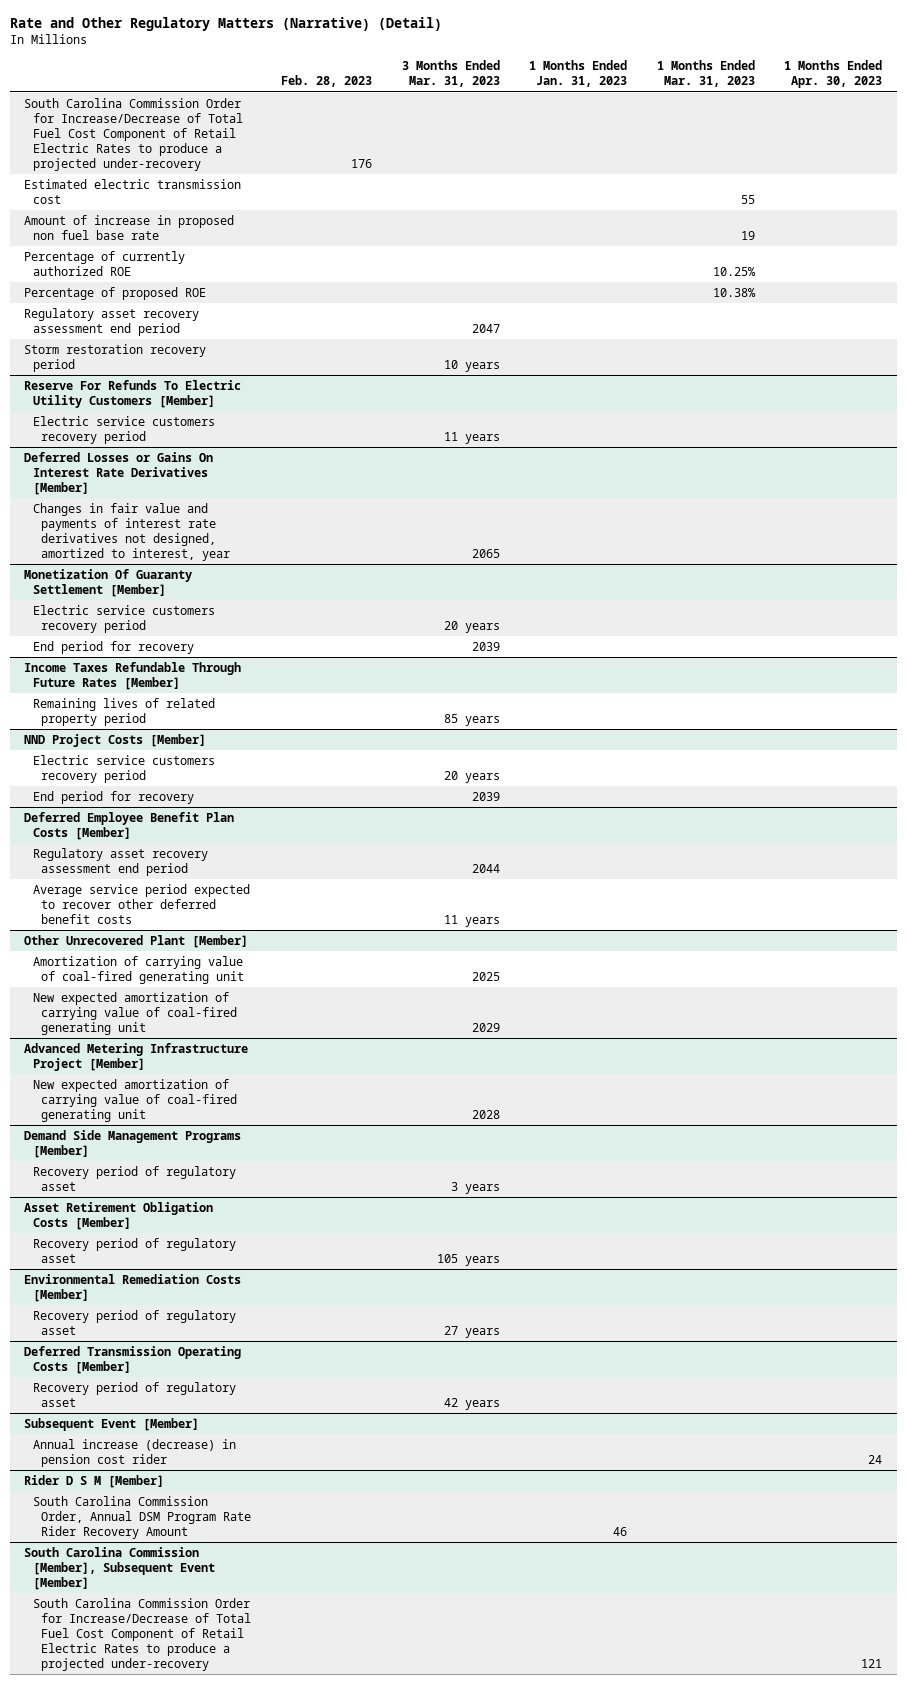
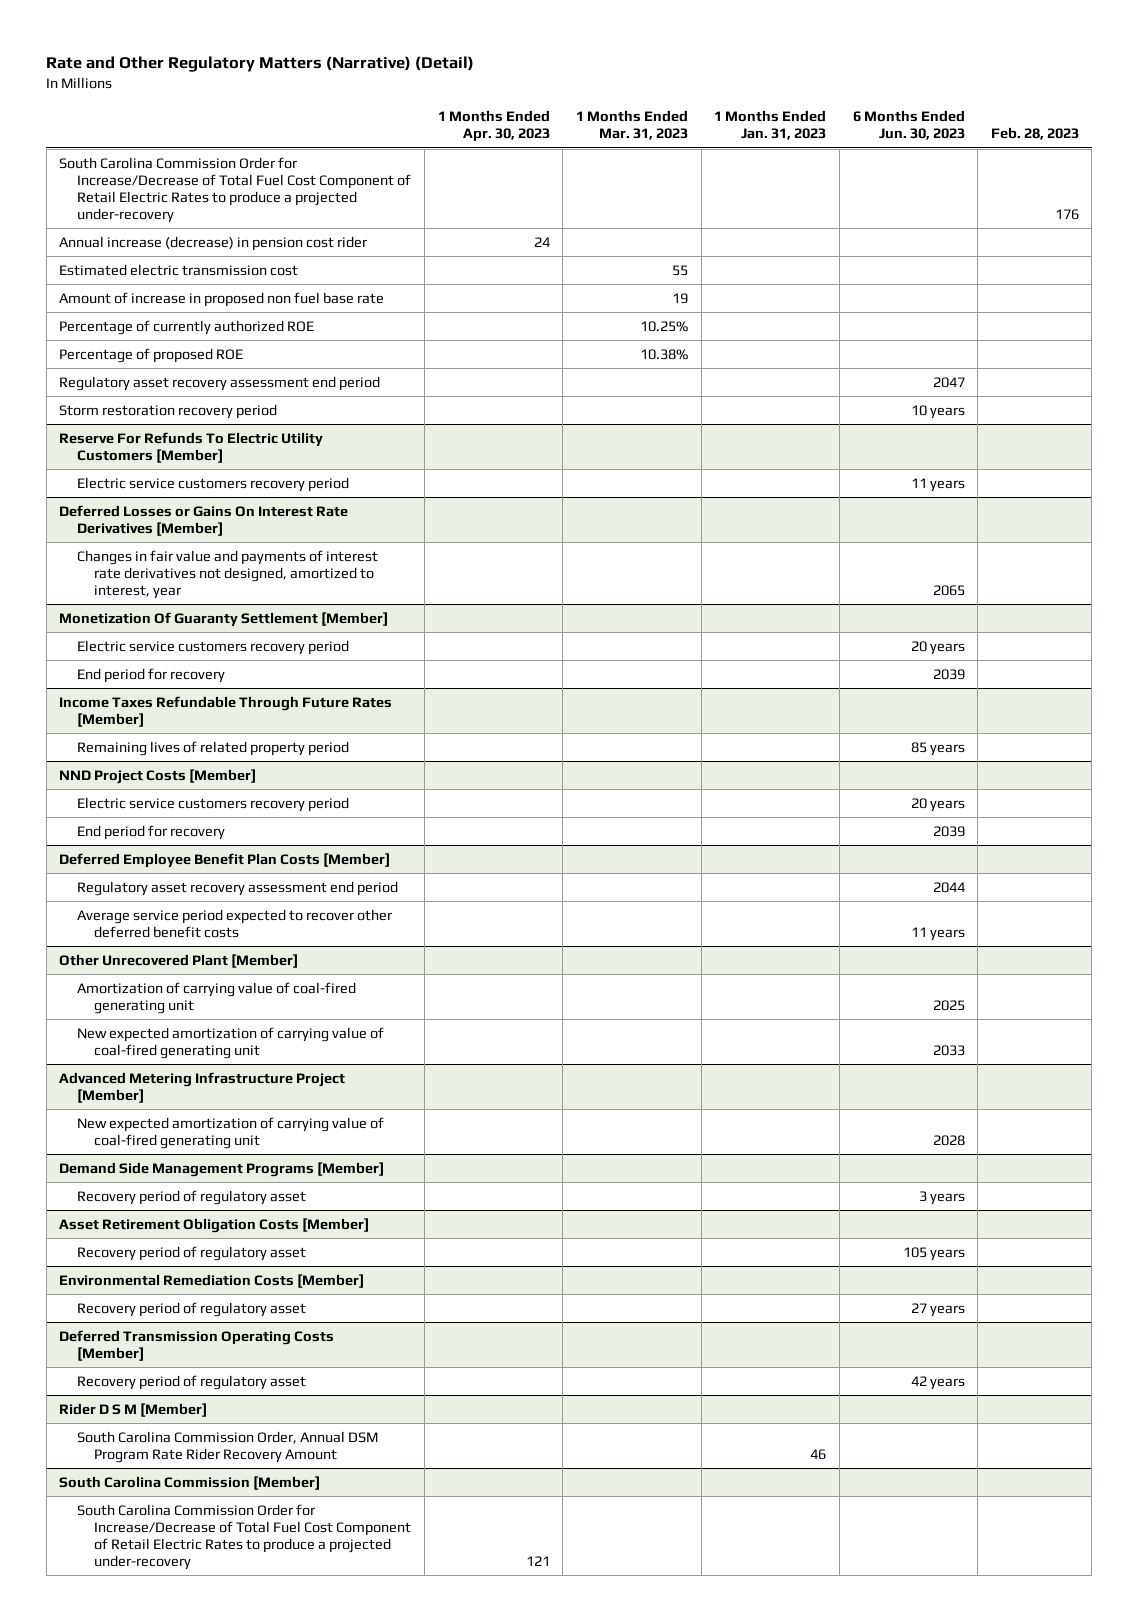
[401,60,500,88] 3 Months Ended Mar. 31, 2023 -> none
none -> [852,110,965,141] 6 Months Ended Jun. 30, 2023
none -> [59,235,368,251] Annual increase (decrease) in pension cost rider
[24,1417,200,1431] Subsequent Event [Member] -> none
[32,1438,236,1467] Annual increase (decrease) in pension cost rider -> none
[24,1546,215,1590] South Carolina Commission [Member], Subsequent Event [Member] -> [59,1475,321,1490] South Carolina Commission [Member]

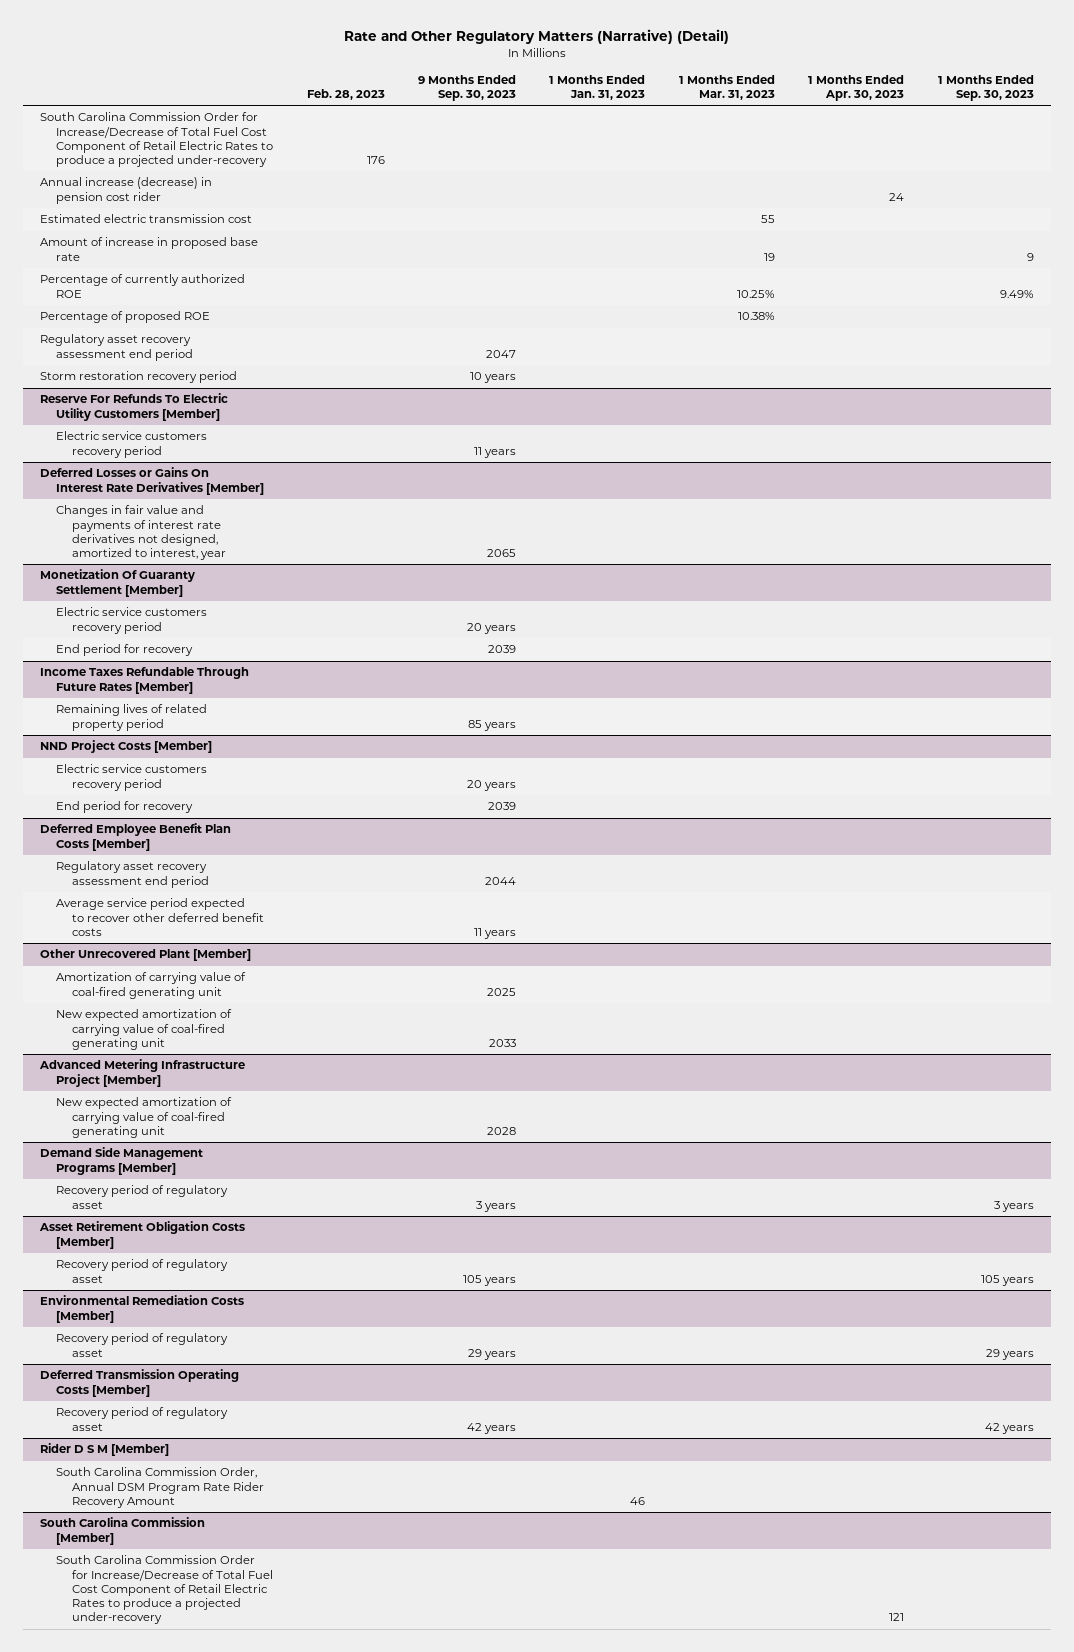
[852,110,965,141] 6 Months Ended Jun. 30, 2023 -> none
none -> [417,74,516,102] 9 Months Ended Sep. 30, 2023
none -> [937,74,1034,102] 1 Months Ended Sep. 30, 2023
[59,291,385,307] Amount of increase in proposed non fuel base rate -> [40,237,259,261] Amount of increase in proposed base rate

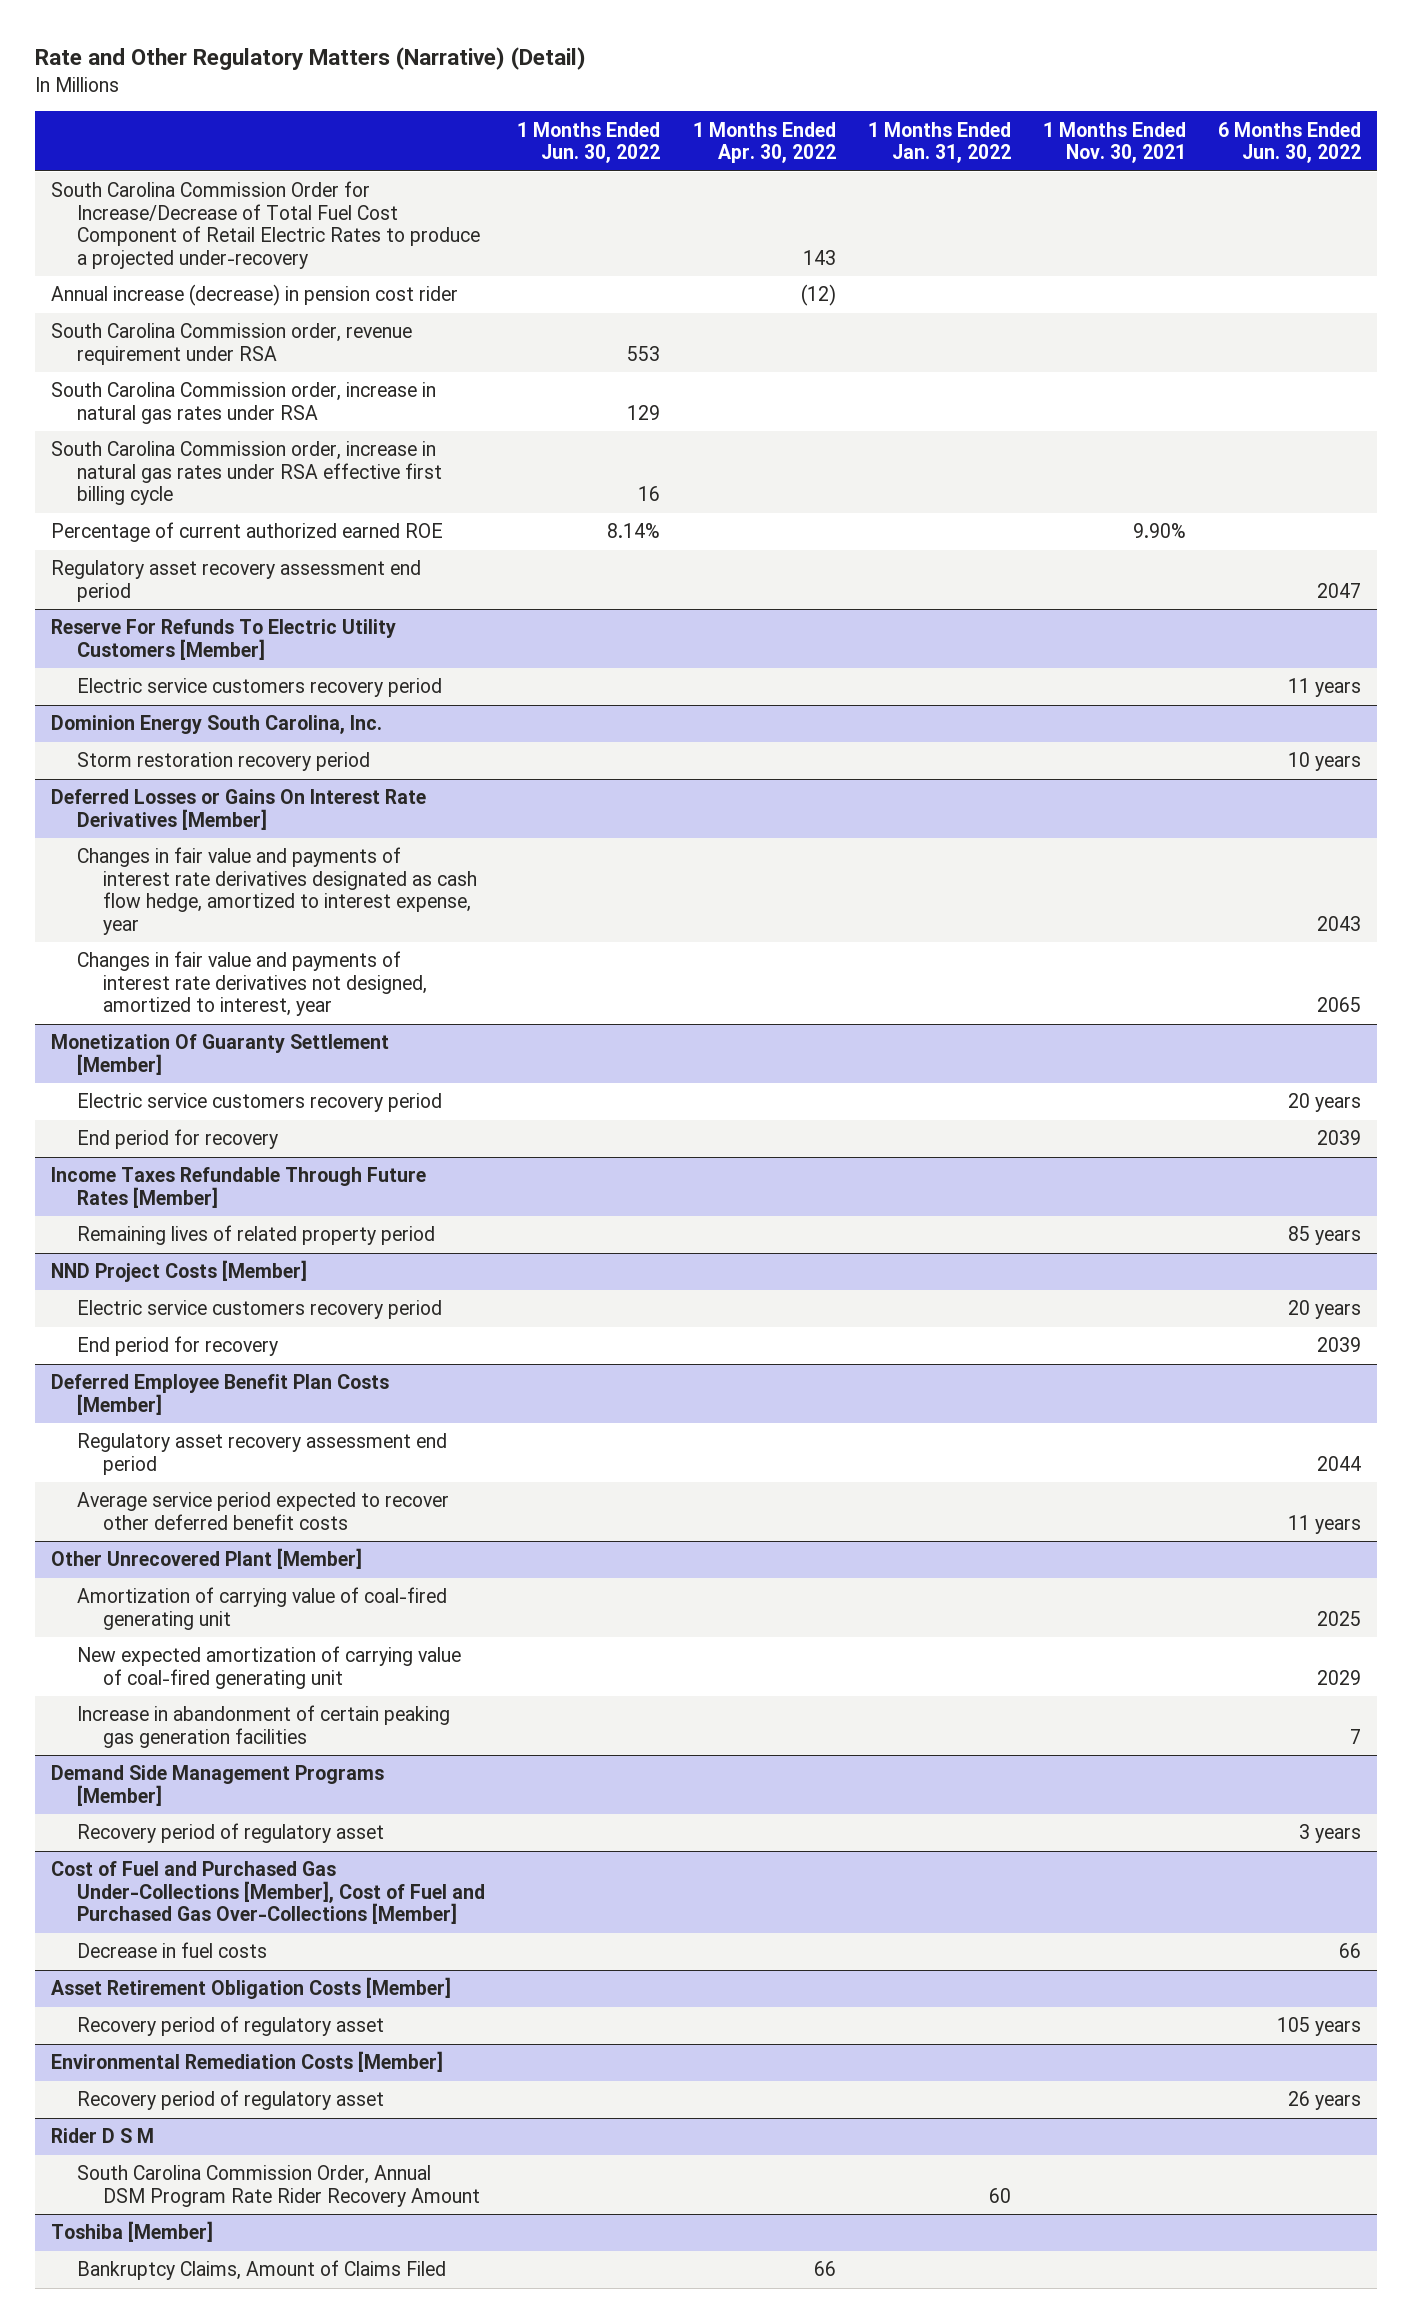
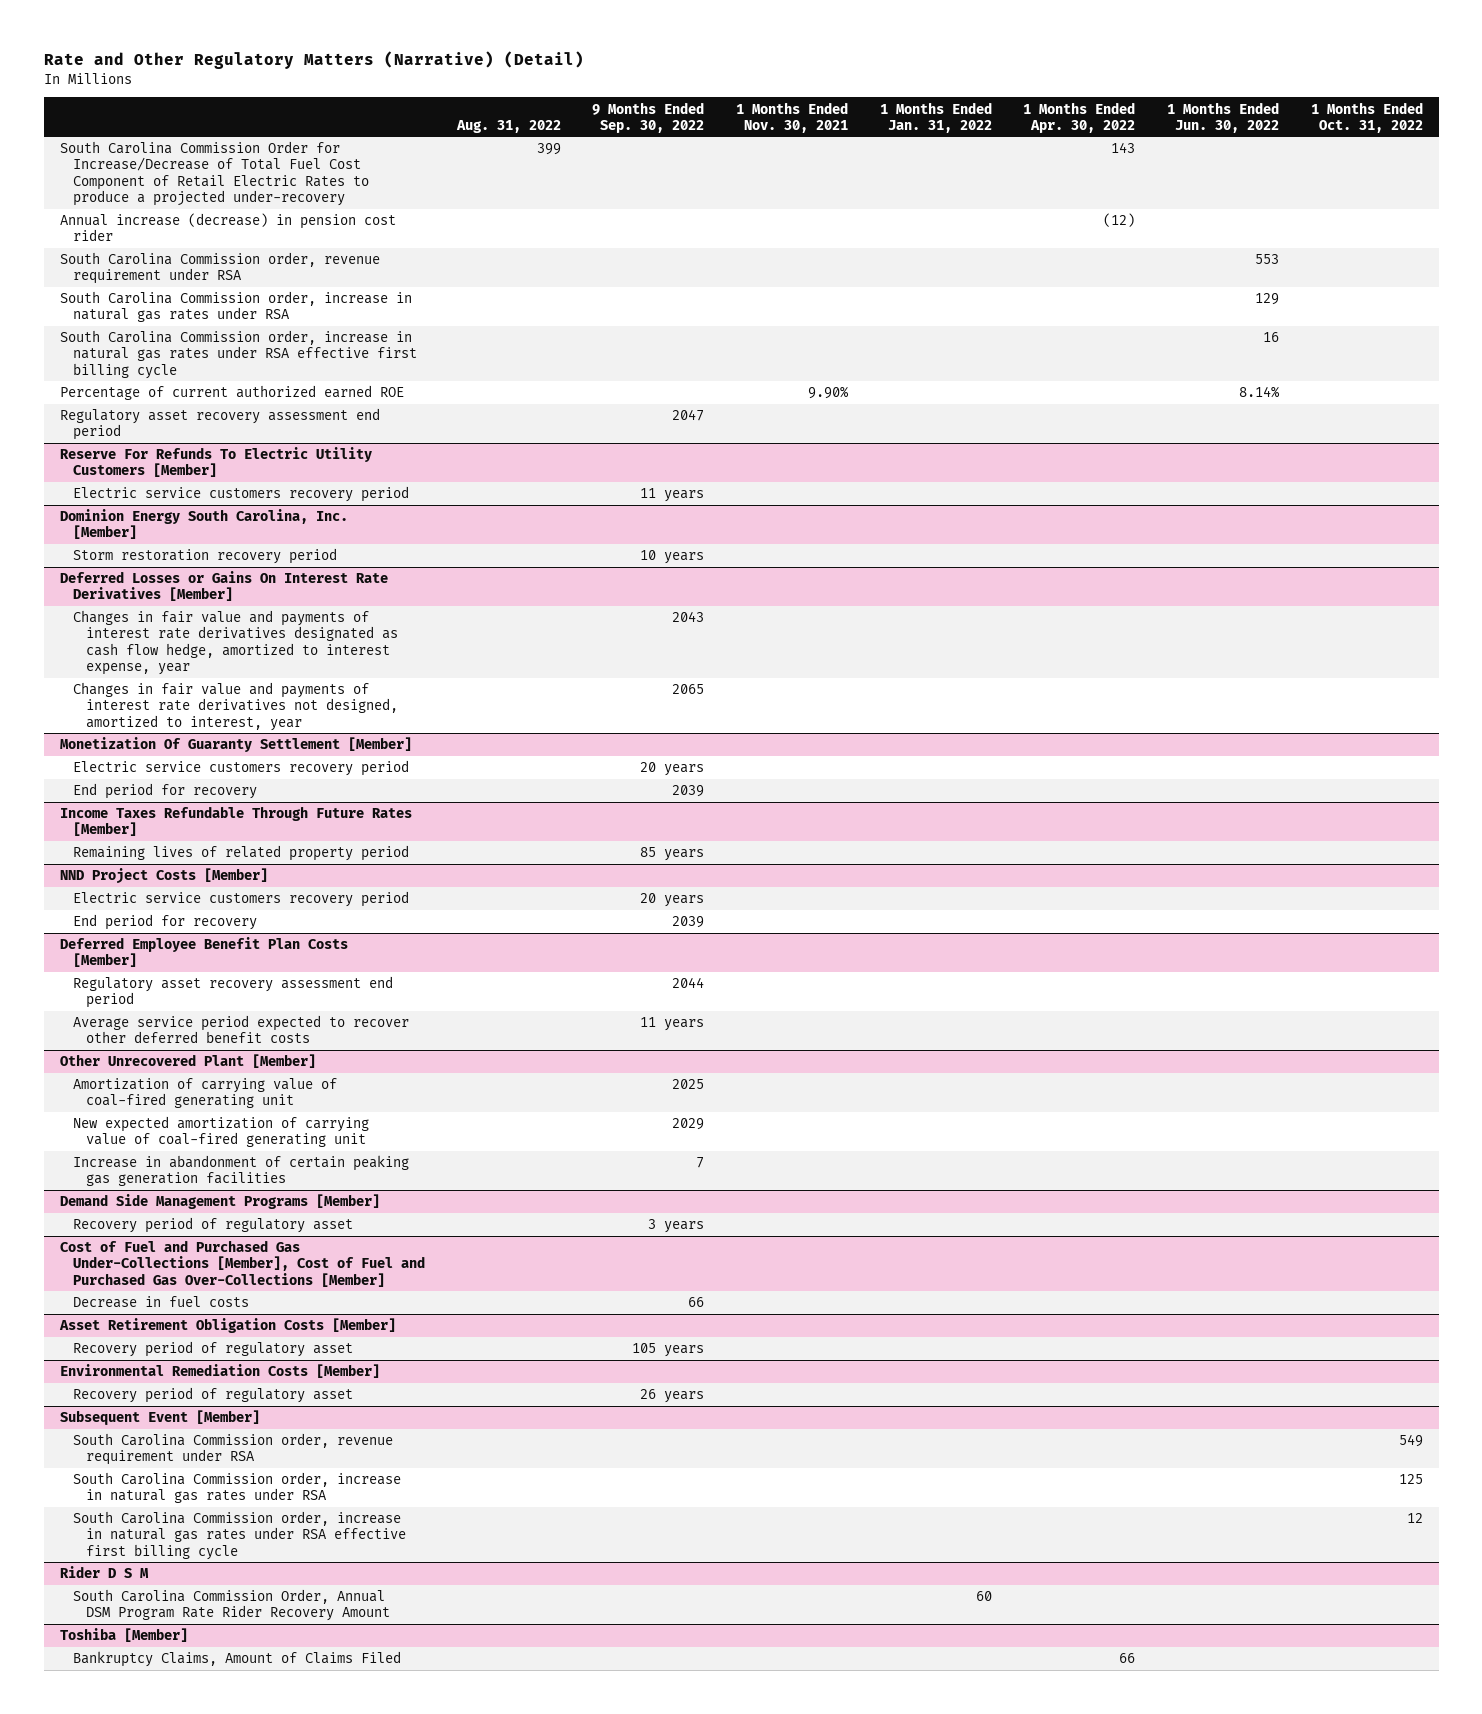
[1218,121,1362,164] 6 Months Ended Jun. 30, 2022 -> none
none -> [455,119,561,133] Aug. 31, 2022
none -> [592,101,705,133] 9 Months Ended Sep. 30, 2022
none -> [1310,101,1423,133] 1 Months Ended Oct. 31, 2022
[51,715,383,735] Dominion Energy South Carolina, Inc. -> [59,509,348,540] Dominion Energy South Carolina, Inc. [Member]
none -> [59,1410,260,1426] Subsequent Event [Member]
none -> [72,1433,393,1466] South Carolina Commission order, revenue requirement under RSA
none -> [72,1472,401,1504] South Carolina Commission order, increase in natural gas rates under RSA
none -> [72,1511,406,1560] South Carolina Commission order, increase in natural gas rates under RSA effective first billing cycle

